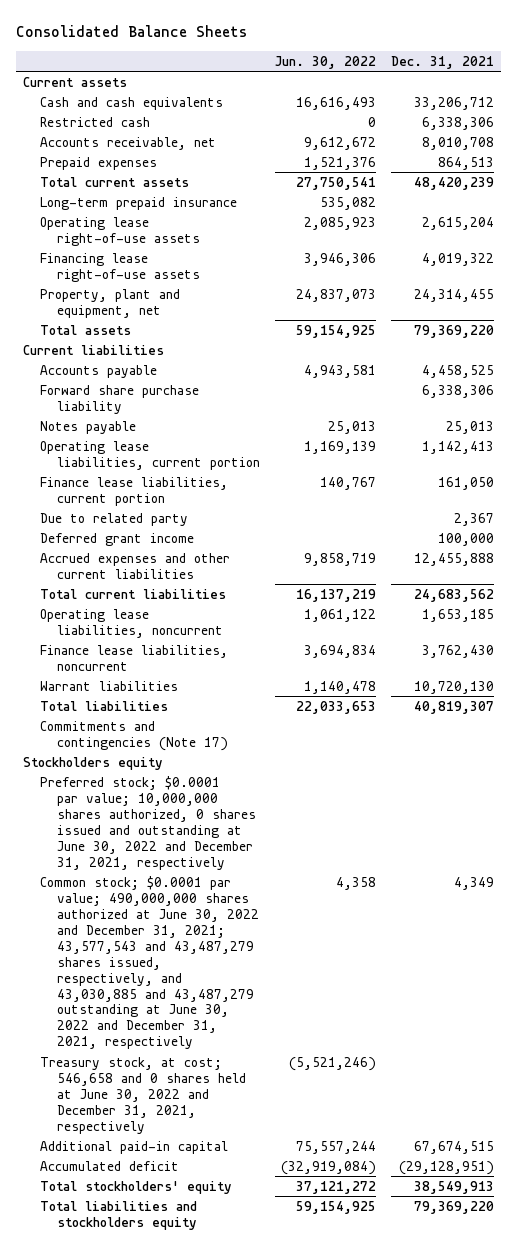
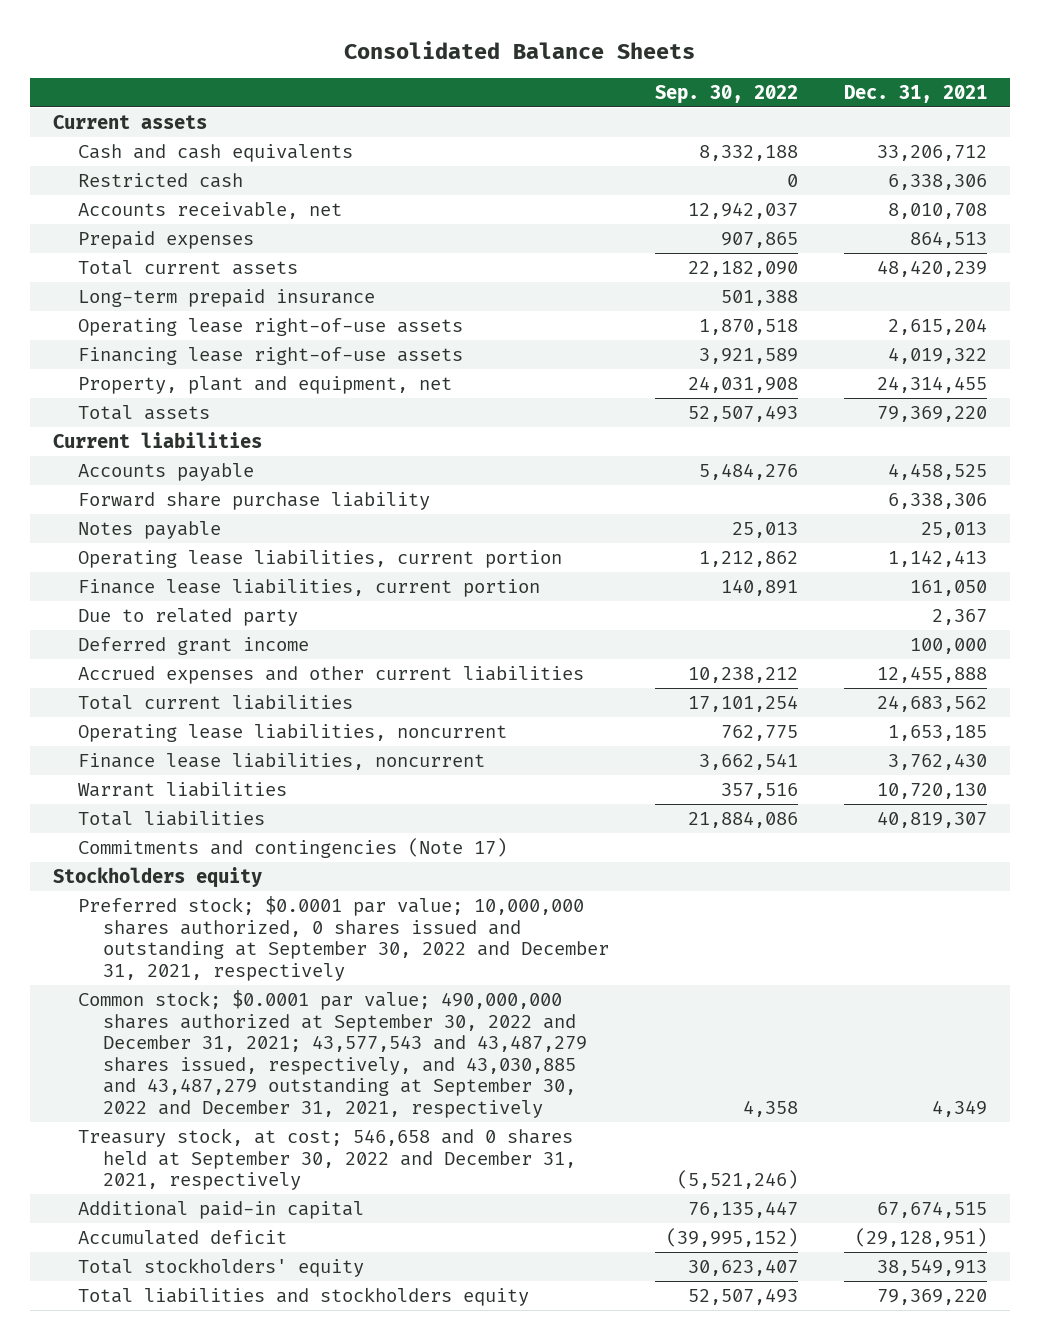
[275,55,377,69] Jun. 30, 2022 -> none
none -> [655,84,799,104] Sep. 30, 2022
[40,775,257,870] Preferred stock; $0.0001 par value; 10,000,000 shares authorized, 0 shares issued and outstanding at June 30, 2022 and December 31, 2021, respectively -> [78,895,610,981] Preferred stock; $0.0001 par value; 10,000,000 shares authorized, 0 shares issued and outstanding at September 30, 2022 and December 31, 2021, respectively
[40,875,260,1050] Common stock; $0.0001 par value; 490,000,000 shares authorized at June 30, 2022 and December 31, 2021; 43,577,543 and 43,487,279 shares issued, respectively, and 43,030,885 and 43,487,279 outstanding at June 30, 2022 and December 31, 2021, respectively -> [78,989,588,1118] Common stock; $0.0001 par value; 490,000,000 shares authorized at September 30, 2022 and December 31, 2021; 43,577,543 and 43,487,279 shares issued, respectively, and 43,030,885 and 43,487,279 outstanding at September 30, 2022 and December 31, 2021, respectively
[40,1056,247,1134] Treasury stock, at cost; 546,658 and 0 shares held at June 30, 2022 and December 31, 2021, respectively -> [78,1127,577,1191] Treasury stock, at cost; 546,658 and 0 shares held at September 30, 2022 and December 31, 2021, respectively

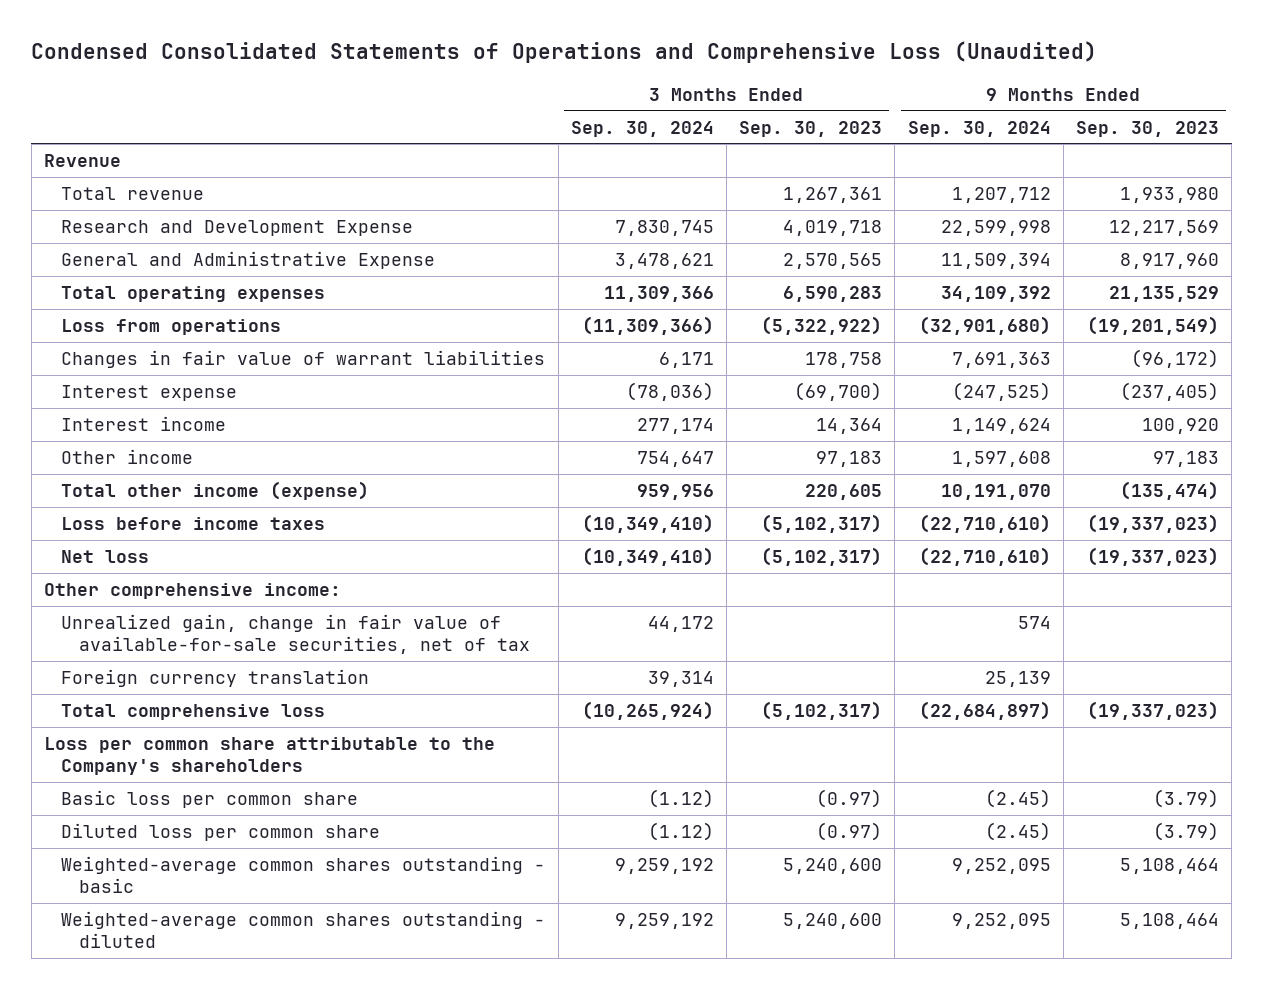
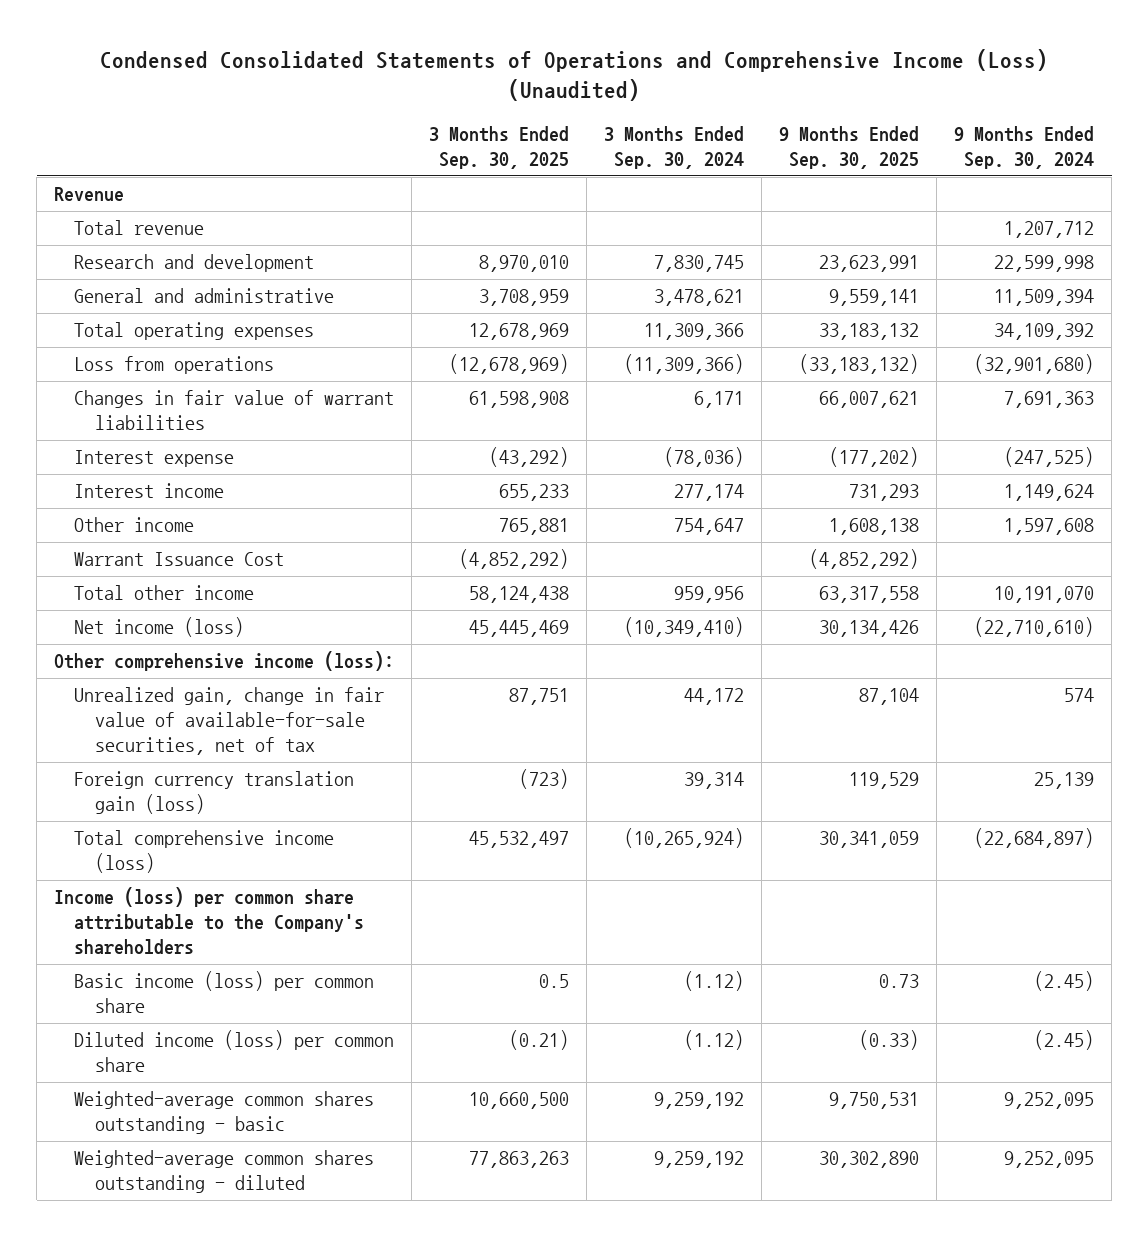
[31,41,1098,64] Condensed Consolidated Statements of Operations and Comprehensive Loss (Unaudited) -> [100,48,1049,102] Condensed Consolidated Statements of Operations and Comprehensive Income (Loss) (Unaudited)
[739,120,883,137] Sep. 30, 2023 -> none
[1076,120,1220,137] Sep. 30, 2023 -> none
none -> [429,125,570,169] 3 Months Ended Sep. 30, 2025
none -> [779,125,920,169] 9 Months Ended Sep. 30, 2025
[61,220,414,237] Research and Development Expense -> [74,254,315,273] Research and development
[61,251,436,270] General and Administrative Expense -> [74,288,335,304] General and administrative
[61,517,326,531] Loss before income taxes -> none
none -> [74,552,285,567] Warrant Issuance Cost
[61,481,370,501] Total other income (expense) -> [74,585,255,601] Total other income
[61,550,150,564] Net loss -> [74,617,245,638] Net income (loss)
[43,583,341,600] Other comprehensive income: -> [54,651,395,672] Other comprehensive income (loss):
[61,669,370,688] Foreign currency translation -> [74,771,355,815] Foreign currency translation gain (loss)
[61,704,326,721] Total comprehensive loss -> [74,830,335,874] Total comprehensive income (loss)
[43,737,495,776] Loss per common share attributable to the Company's shareholders -> [54,887,365,955] Income (loss) per common share attributable to the Company's shareholders
[61,790,359,809] Basic loss per common share -> [74,971,375,1014] Basic income (loss) per common share
[61,823,381,842] Diluted loss per common share -> [74,1030,395,1073] Diluted income (loss) per common share

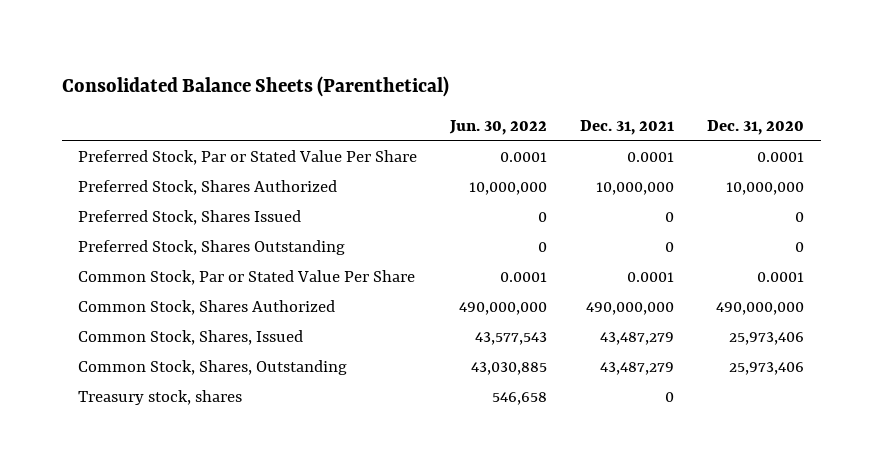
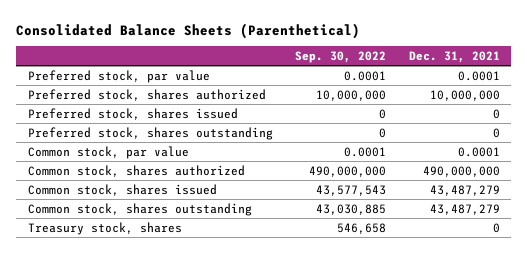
[449,120,548,136] Jun. 30, 2022 -> none
[707,120,805,136] Dec. 31, 2020 -> none
none -> [295,51,387,64] Sep. 30, 2022
[78,150,418,166] Preferred Stock, Par or Stated Value Per Share -> [27,69,210,83] Preferred stock, par value
[78,180,338,196] Preferred Stock, Shares Authorized -> [27,88,266,101] Preferred stock, shares authorized
[78,210,302,226] Preferred Stock, Shares Issued -> [27,107,238,120] Preferred stock, shares issued
[78,240,346,256] Preferred Stock, Shares Outstanding -> [27,126,273,140] Preferred stock, shares outstanding
[78,270,416,286] Common Stock, Par or Stated Value Per Share -> [27,145,189,159] Common stock, par value
[78,300,336,316] Common Stock, Shares Authorized -> [27,164,245,177] Common stock, shares authorized
[78,330,304,346] Common Stock, Shares, Issued -> [27,183,217,196] Common stock, shares issued
[78,360,348,376] Common Stock, Shares, Outstanding -> [27,202,252,216] Common stock, shares outstanding

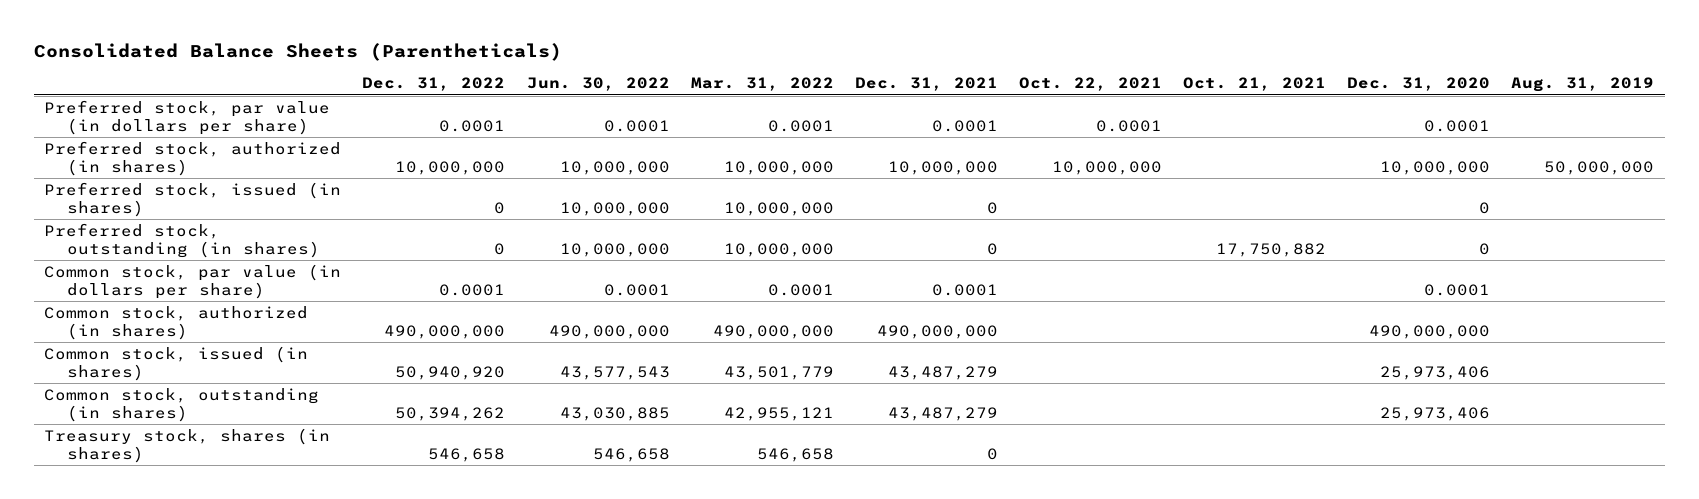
[16,22,361,39] Consolidated Balance Sheets (Parenthetical) -> [33,42,562,61] Consolidated Balance Sheets (Parentheticals)
[295,51,387,64] Sep. 30, 2022 -> none
none -> [362,77,506,92] Dec. 31, 2022
none -> [526,77,670,92] Jun. 30, 2022
none -> [690,77,834,92] Mar. 31, 2022
none -> [1019,77,1163,92] Oct. 22, 2021
none -> [1183,77,1327,92] Oct. 21, 2021
none -> [1347,77,1491,92] Dec. 31, 2020
none -> [1511,77,1655,93] Aug. 31, 2019
[27,69,210,83] Preferred stock, par value -> [44,99,331,135] Preferred stock, par value (in dollars per share)
[27,88,266,101] Preferred stock, shares authorized -> [44,140,342,176] Preferred stock, authorized (in shares)
[27,107,238,120] Preferred stock, shares issued -> [44,181,342,217] Preferred stock, issued (in shares)
[27,126,273,140] Preferred stock, shares outstanding -> [44,222,320,258] Preferred stock, outstanding (in shares)
[27,145,189,159] Common stock, par value -> [44,263,342,299] Common stock, par value (in dollars per share)
[27,164,245,177] Common stock, shares authorized -> [44,305,309,340] Common stock, authorized (in shares)
[27,183,217,196] Common stock, shares issued -> [44,345,309,381] Common stock, issued (in shares)
[27,202,252,216] Common stock, shares outstanding -> [44,387,320,422] Common stock, outstanding (in shares)
[27,221,182,235] Treasury stock, shares -> [44,427,331,463] Treasury stock, shares (in shares)

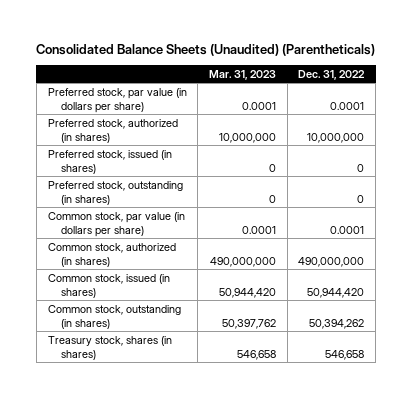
[33,42,562,61] Consolidated Balance Sheets (Parentheticals) -> [35,43,375,56] Consolidated Balance Sheets (Unaudited) (Parentheticals)
[526,77,670,92] Jun. 30, 2022 -> none
[690,77,834,92] Mar. 31, 2022 -> none
[854,77,998,92] Dec. 31, 2021 -> none
[1019,77,1163,92] Oct. 22, 2021 -> none
[1183,77,1327,92] Oct. 21, 2021 -> none
[1347,77,1491,92] Dec. 31, 2020 -> none
[1511,77,1655,93] Aug. 31, 2019 -> none
none -> [208,69,276,80] Mar. 31, 2023
[395,365,506,380] 50,940,920 -> [307,287,365,298] 50,944,420

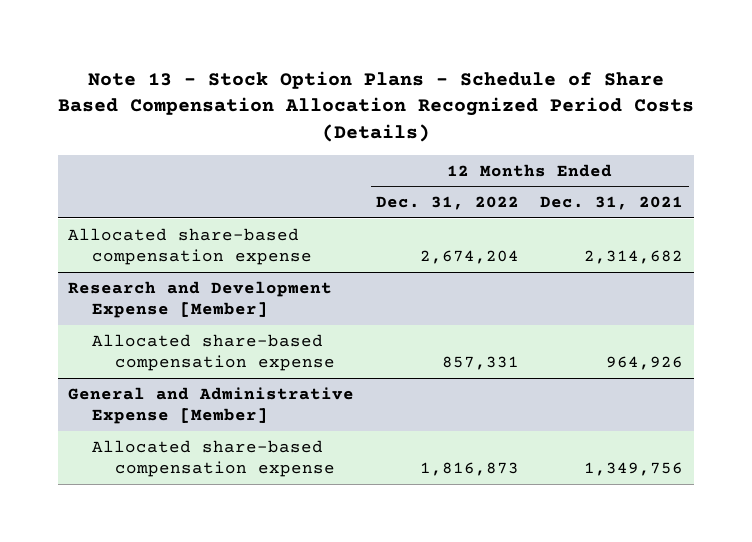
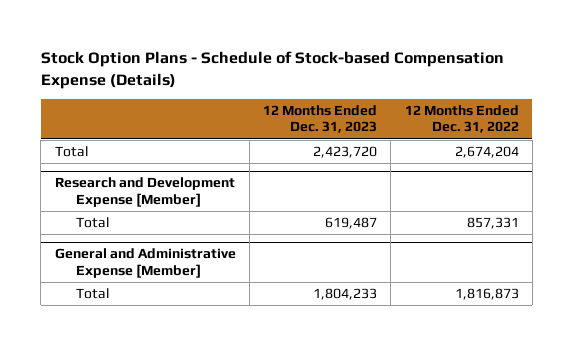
[57,70,694,143] Note 13 - Stock Option Plans - Schedule of Share Based Compensation Allocation Recognized Period Costs (Details) -> [40,50,504,89] Stock Option Plans - Schedule of Stock-based Compensation Expense (Details)
[540,196,684,211] Dec. 31, 2021 -> none
none -> [263,105,378,134] 12 Months Ended Dec. 31, 2023
[68,227,312,266] Allocated share-based compensation expense -> [54,146,88,158] Total
[91,333,335,372] Allocated share-based compensation expense -> [75,217,109,229] Total
[91,439,335,478] Allocated share-based compensation expense -> [75,288,109,300] Total

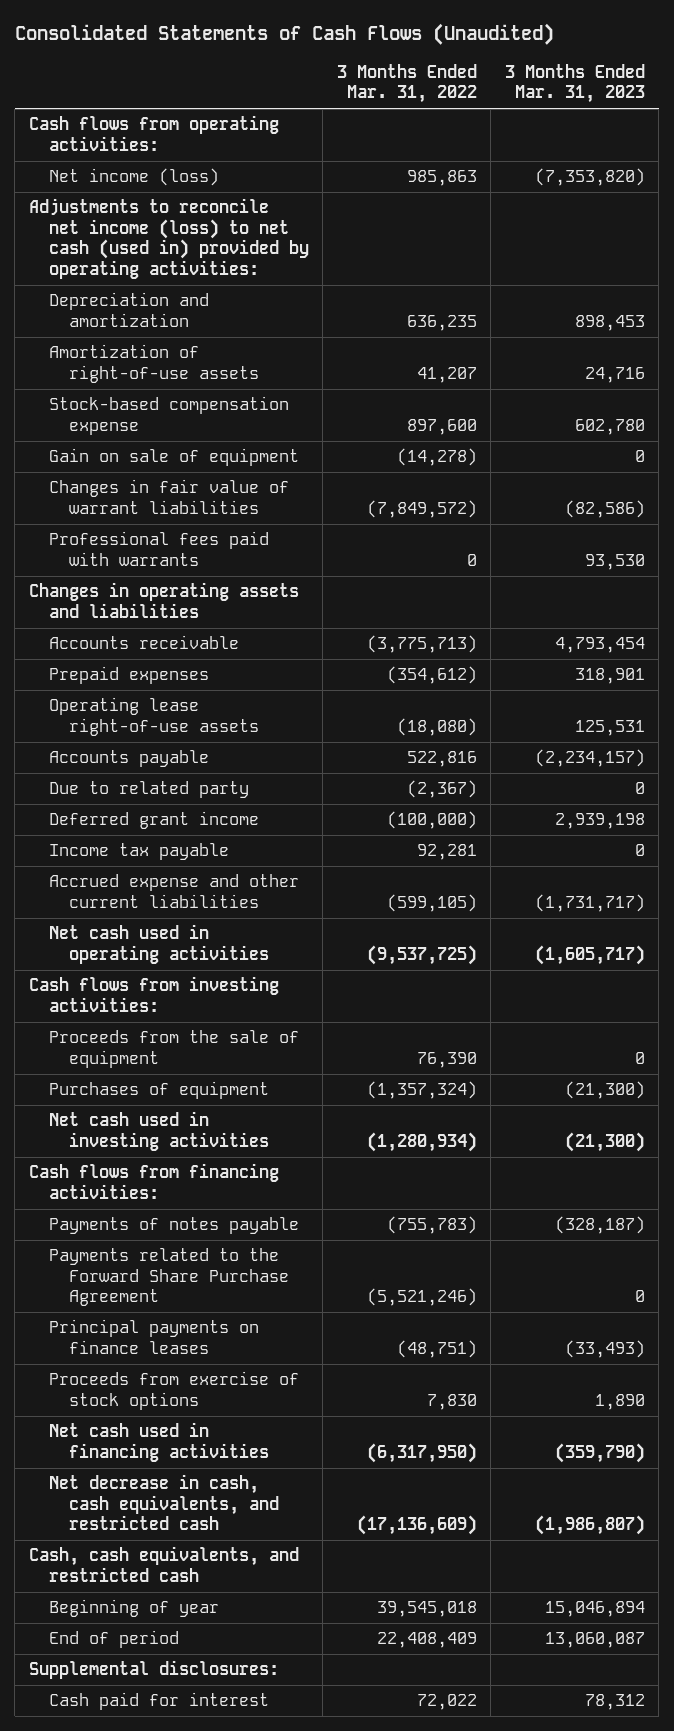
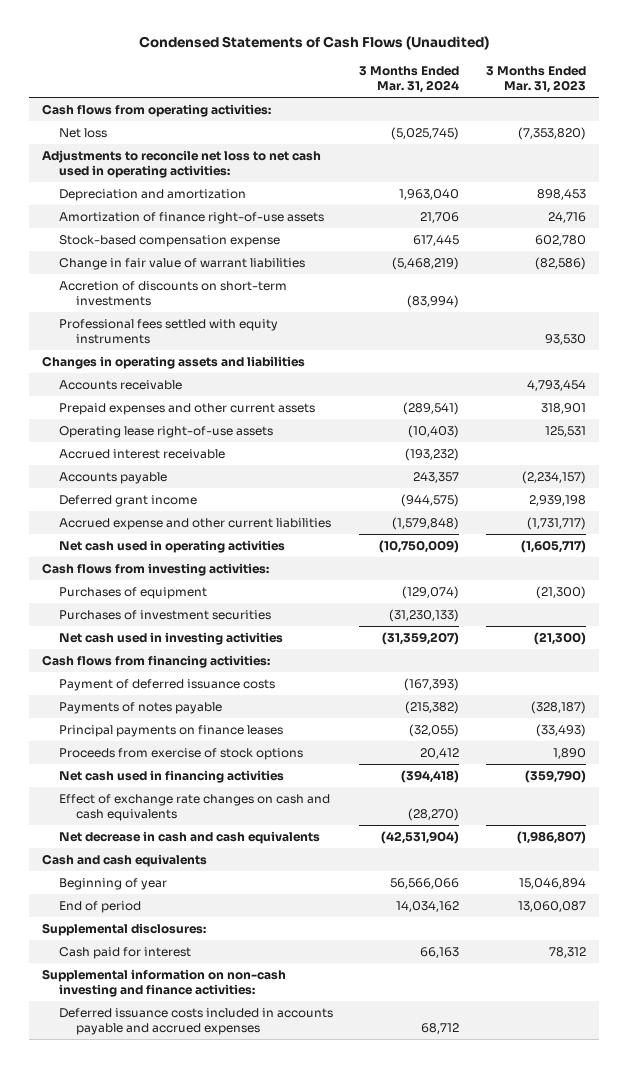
[14,22,554,45] Consolidated Statements of Cash Flows (Unaudited) -> [138,35,489,50] Condensed Statements of Cash Flows (Unaudited)
[336,63,477,104] 3 Months Ended Mar. 31, 2022 -> none
none -> [359,65,460,93] 3 Months Ended Mar. 31, 2024
[48,168,219,187] Net income (loss) -> [58,127,107,138] Net loss
[28,198,309,279] Adjustments to reconcile net income (loss) to net cash (used in) provided by operating activities: -> [41,149,321,179] Adjustments to reconcile net loss to net cash used in operating activities:
[48,344,259,383] Amortization of right-of-use assets -> [58,211,324,224] Amortization of finance right-of-use assets
[48,448,299,467] Gain on sale of equipment -> none
[48,479,289,514] Changes in fair value of warrant liabilities -> [58,257,305,270] Change in fair value of warrant liabilities
none -> [58,280,287,307] Accretion of discounts on short-term investments
[48,531,269,566] Professional fees paid with warrants -> [58,318,278,345] Professional fees settled with equity instruments
[48,666,209,685] Prepaid expenses -> [58,402,315,415] Prepaid expenses and other current assets
none -> [58,448,225,459] Accrued interest receivable
[48,781,249,799] Due to related party -> none
[48,843,229,861] Income tax payable -> none
[48,1030,299,1068] Proceeds from the sale of equipment -> none
none -> [58,609,271,620] Purchases of investment securities
none -> [58,678,275,691] Payment of deferred issuance costs
[48,1248,289,1307] Payments related to the Forward Share Purchase Agreement -> none
none -> [58,793,330,822] Effect of exchange rate changes on cash and cash equivalents
[48,1474,279,1531] Net decrease in cash, cash equivalents, and restricted cash -> [58,830,320,844] Net decrease in cash and cash equivalents
[28,1546,299,1582] Cash, cash equivalents, and restricted cash -> [41,853,207,867] Cash and cash equivalents
none -> [41,968,286,998] Supplemental information on non-cash investing and finance activities:
none -> [58,1007,333,1036] Deferred issuance costs included in accounts payable and accrued expenses

